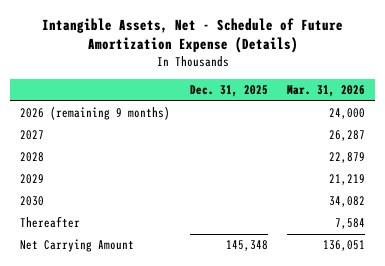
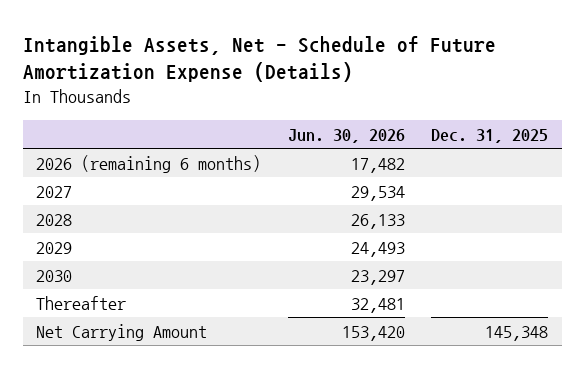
[287,85,366,98] Mar. 31, 2026 -> none
none -> [287,128,405,143] Jun. 30, 2026
[20,106,171,121] 2026 (remaining 9 months) -> [36,154,262,173] 2026 (remaining 6 months)

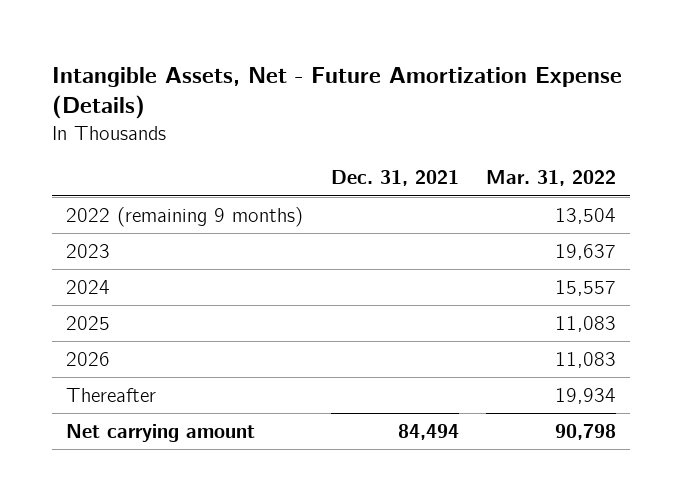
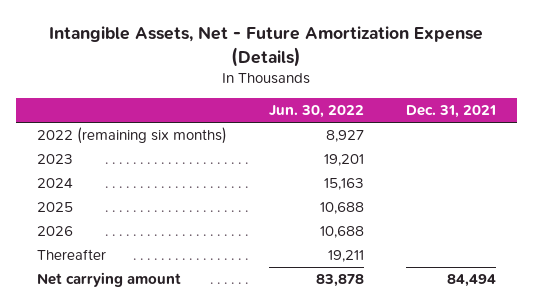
[486,170,617,187] Mar. 31, 2022 -> none
none -> [268,105,364,119] Jun. 30, 2022
[65,206,303,227] 2022 (remaining 9 months) -> [36,127,227,145] 2022 (remaining six months)

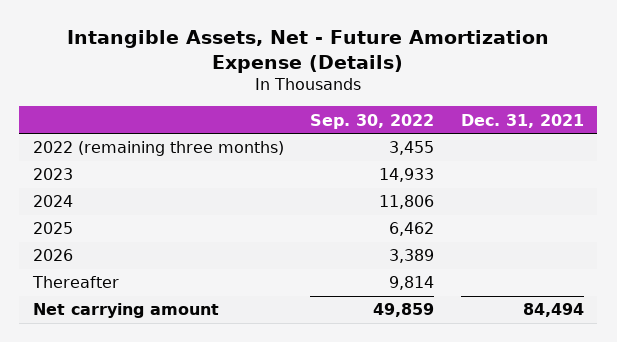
[268,105,364,119] Jun. 30, 2022 -> none
none -> [310,113,435,129] Sep. 30, 2022
[36,127,227,145] 2022 (remaining six months) -> [32,141,284,157] 2022 (remaining three months)

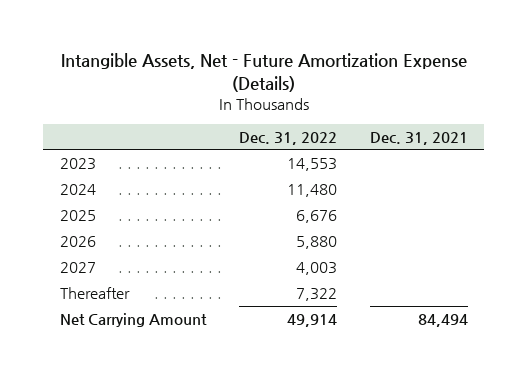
[310,113,435,129] Sep. 30, 2022 -> none
none -> [238,131,337,145] Dec. 31, 2022
[32,141,284,157] 2022 (remaining three months) -> none
none -> [59,262,96,274] 2027
[32,303,219,319] Net carrying amount -> [59,313,207,328] Net Carrying Amount

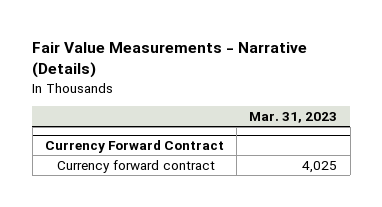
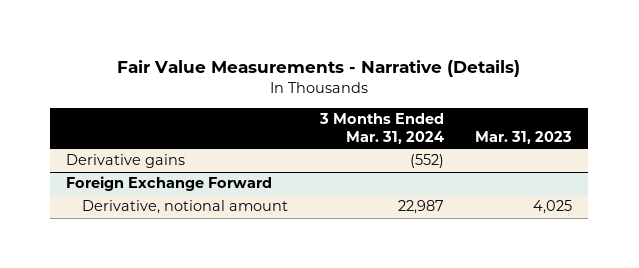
none -> [318,113,444,145] 3 Months Ended Mar. 31, 2024
none -> [66,154,186,169] Derivative gains
[44,139,224,153] Currency Forward Contract -> [66,176,273,192] Foreign Exchange Forward
[56,159,215,173] Currency forward contract -> [81,200,288,215] Derivative, notional amount

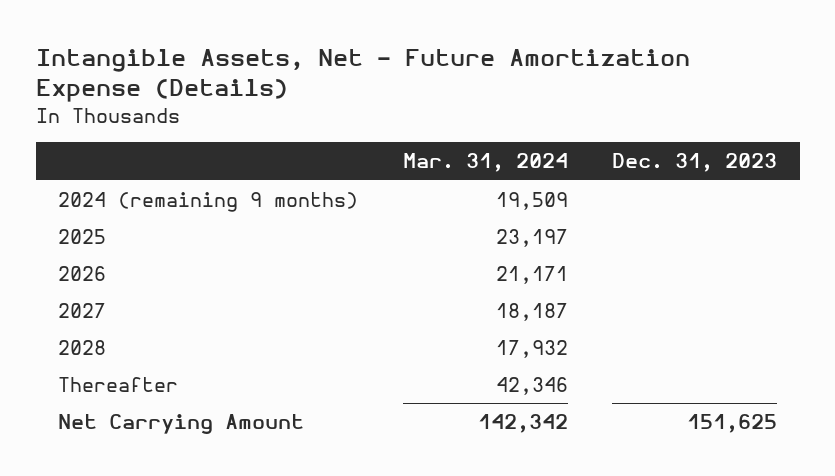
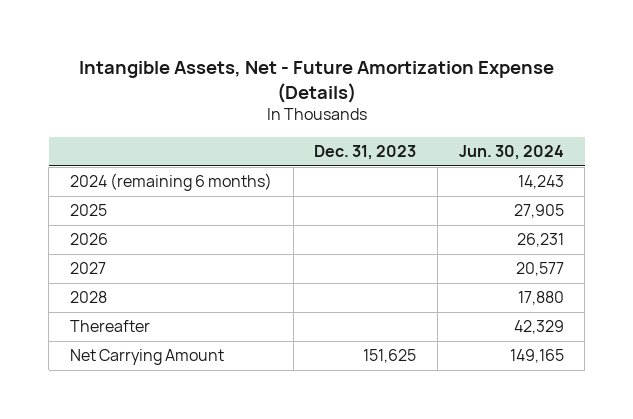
[402,153,568,173] Mar. 31, 2024 -> none
none -> [458,145,564,161] Jun. 30, 2024
[58,192,359,213] 2024 (remaining 9 months) -> [69,173,272,192] 2024 (remaining 6 months)

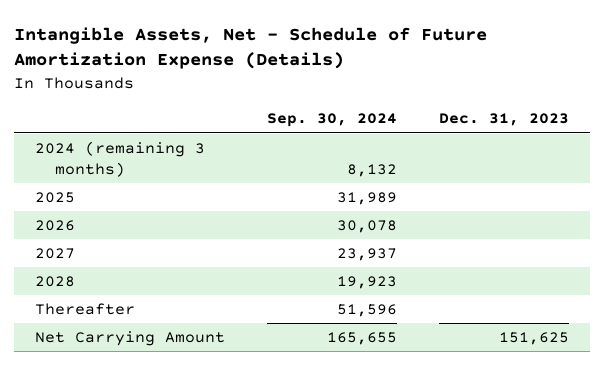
[78,60,554,103] Intangible Assets, Net - Future Amortization Expense (Details) -> [13,26,487,70] Intangible Assets, Net - Schedule of Future Amortization Expense (Details)
[458,145,564,161] Jun. 30, 2024 -> none
none -> [267,113,398,128] Sep. 30, 2024
[69,173,272,192] 2024 (remaining 6 months) -> [34,141,205,177] 2024 (remaining 3 months)

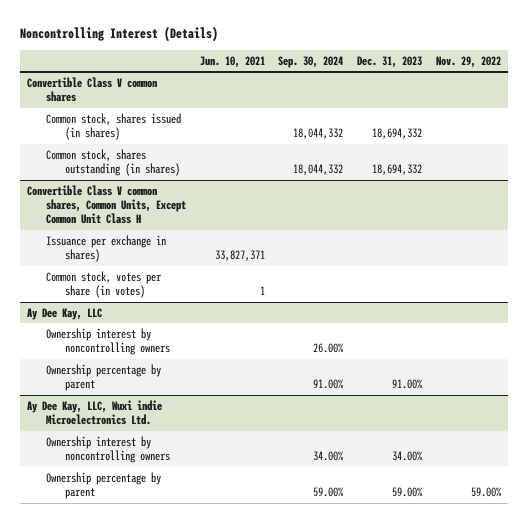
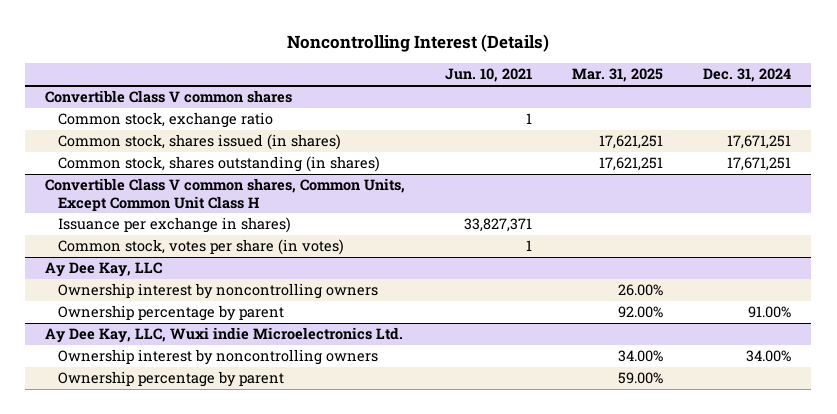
[278,55,344,68] Sep. 30, 2024 -> none
[357,55,423,68] Dec. 31, 2023 -> none
[436,55,502,68] Nov. 29, 2022 -> none
none -> [572,68,664,83] Mar. 31, 2025
none -> [703,68,792,83] Dec. 31, 2024
none -> [57,112,273,129] Common stock, exchange ratio

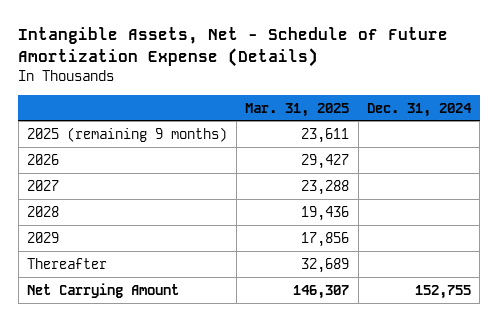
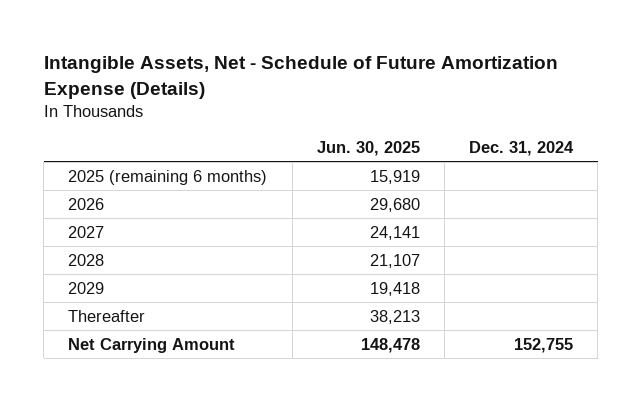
[245,102,350,117] Mar. 31, 2025 -> none
none -> [316,141,420,157] Jun. 30, 2025
[27,126,228,142] 2025 (remaining 9 months) -> [68,169,268,185] 2025 (remaining 6 months)

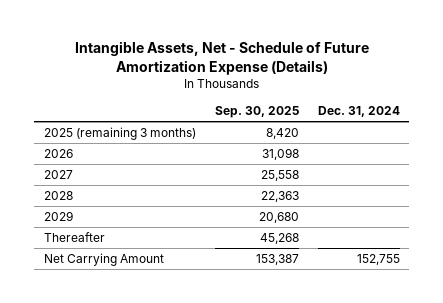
[316,141,420,157] Jun. 30, 2025 -> none
none -> [214,106,299,119] Sep. 30, 2025
[68,169,268,185] 2025 (remaining 6 months) -> [43,126,196,140] 2025 (remaining 3 months)

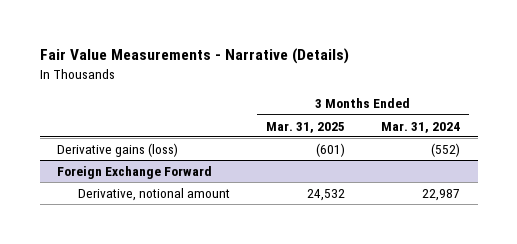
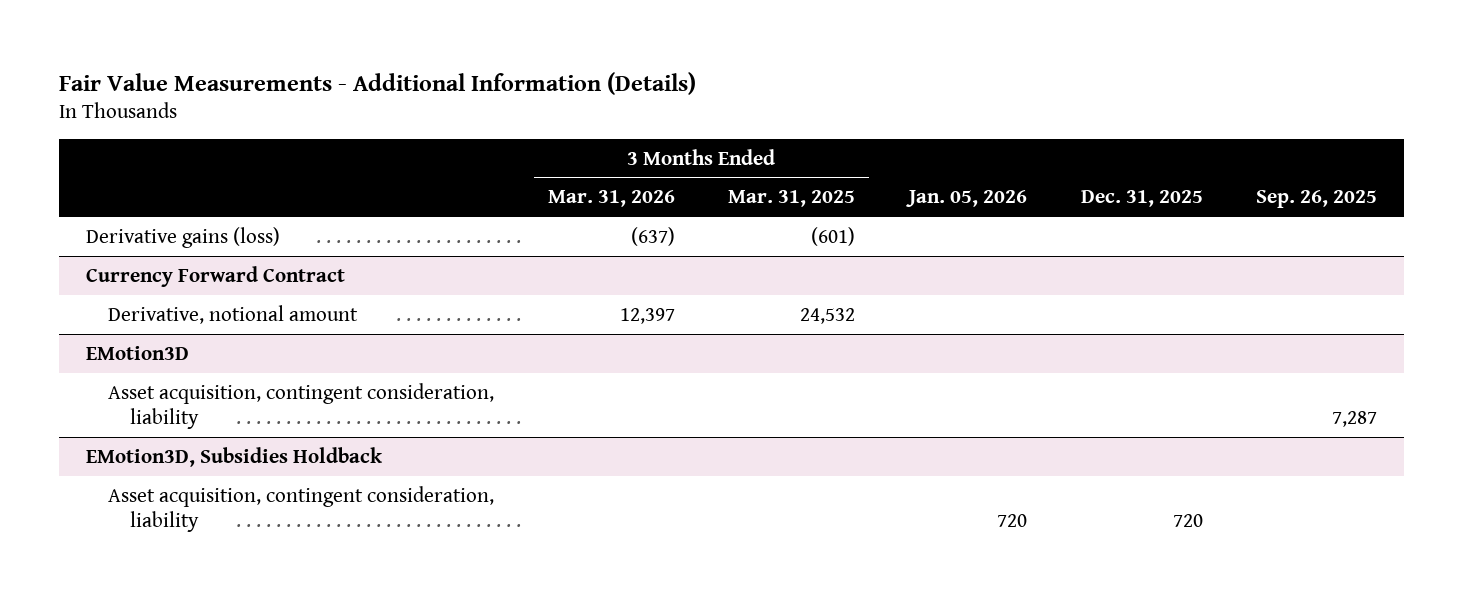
[39,48,349,65] Fair Value Measurements - Narrative (Details) -> [58,71,696,95] Fair Value Measurements - Additional Information (Details)
[380,121,460,133] Mar. 31, 2024 -> none
none -> [547,190,675,208] Mar. 31, 2026
none -> [905,190,1027,208] Jan. 05, 2026
none -> [1080,190,1203,208] Dec. 31, 2025
none -> [1256,190,1378,209] Sep. 26, 2025
[57,165,213,179] Foreign Exchange Forward -> [85,265,345,287] Currency Forward Contract
none -> [85,345,189,360] EMotion3D
none -> [107,382,494,430] Asset acquisition, contingent consideration, liability
none -> [85,446,383,467] EMotion3D, Subsidies Holdback
none -> [107,485,494,533] Asset acquisition, contingent consideration, liability

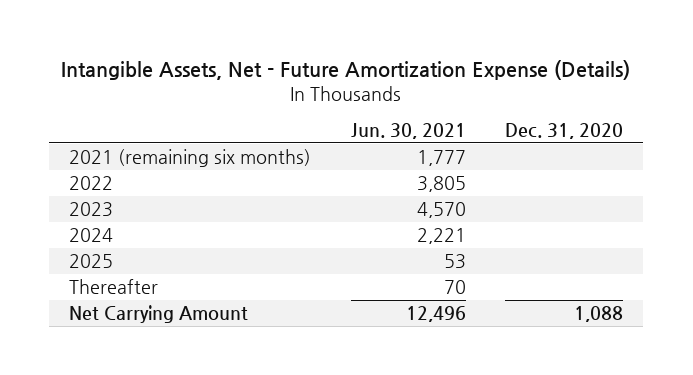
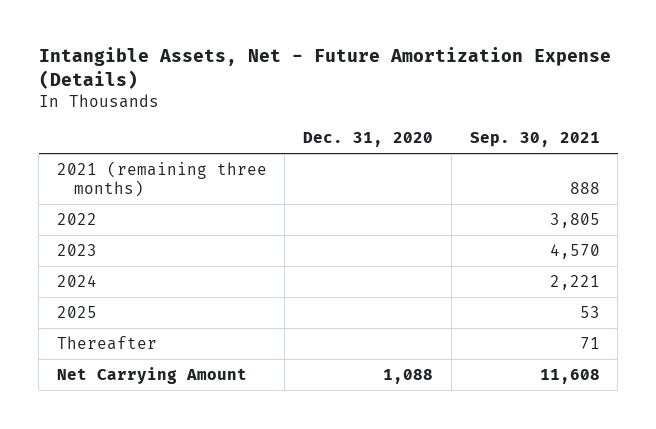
[350,122,466,139] Jun. 30, 2021 -> none
none -> [469,132,600,148] Sep. 30, 2021
[69,148,312,167] 2021 (remaining six months) -> [56,160,267,198] 2021 (remaining three months)

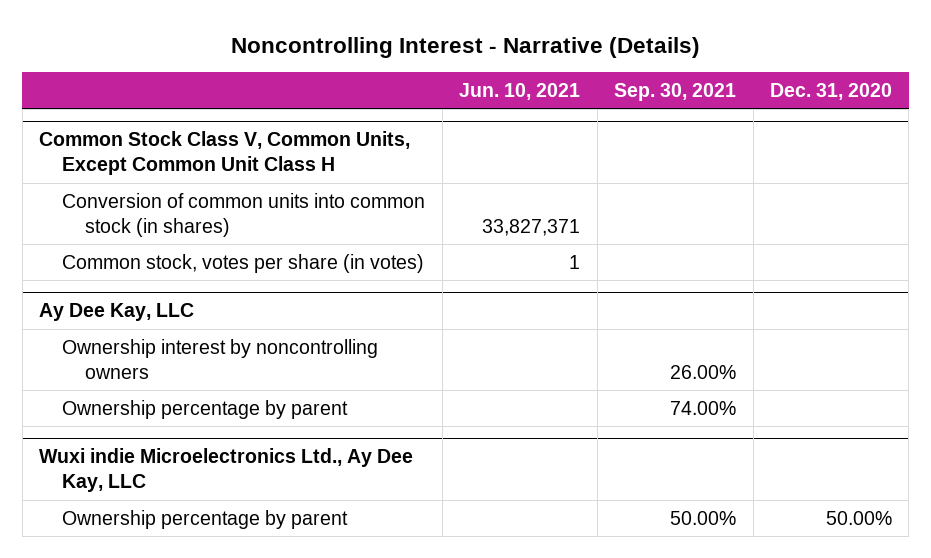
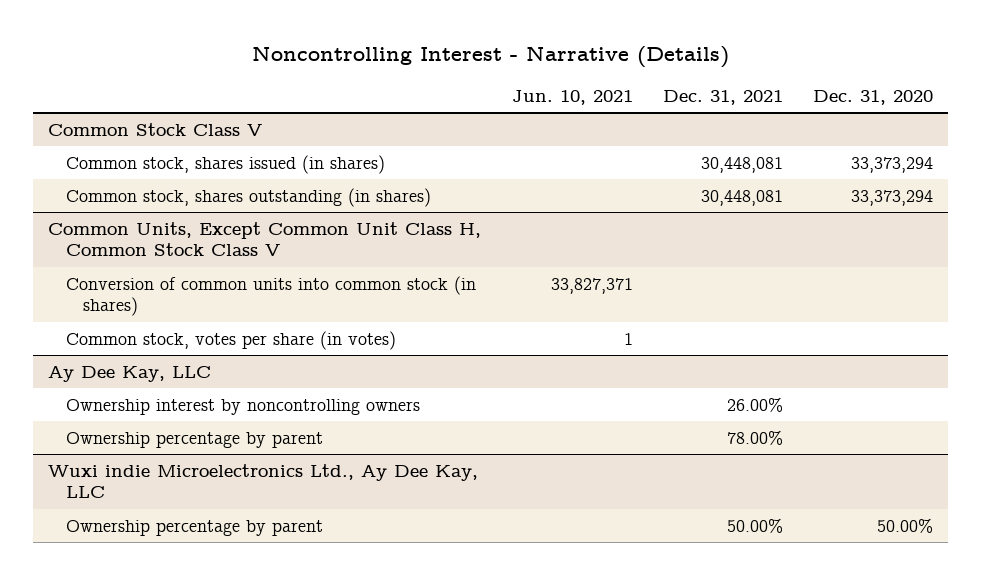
[614,82,737,101] Sep. 30, 2021 -> none
none -> [662,90,783,106] Dec. 31, 2021
none -> [48,122,263,136] Common Stock Class V
none -> [65,154,385,174] Common stock, shares issued (in shares)
none -> [65,187,431,207] Common stock, shares outstanding (in shares)
[39,131,411,176] Common Stock Class V, Common Units, Except Common Unit Class H -> [48,221,482,257] Common Units, Except Common Unit Class H, Common Stock Class V

